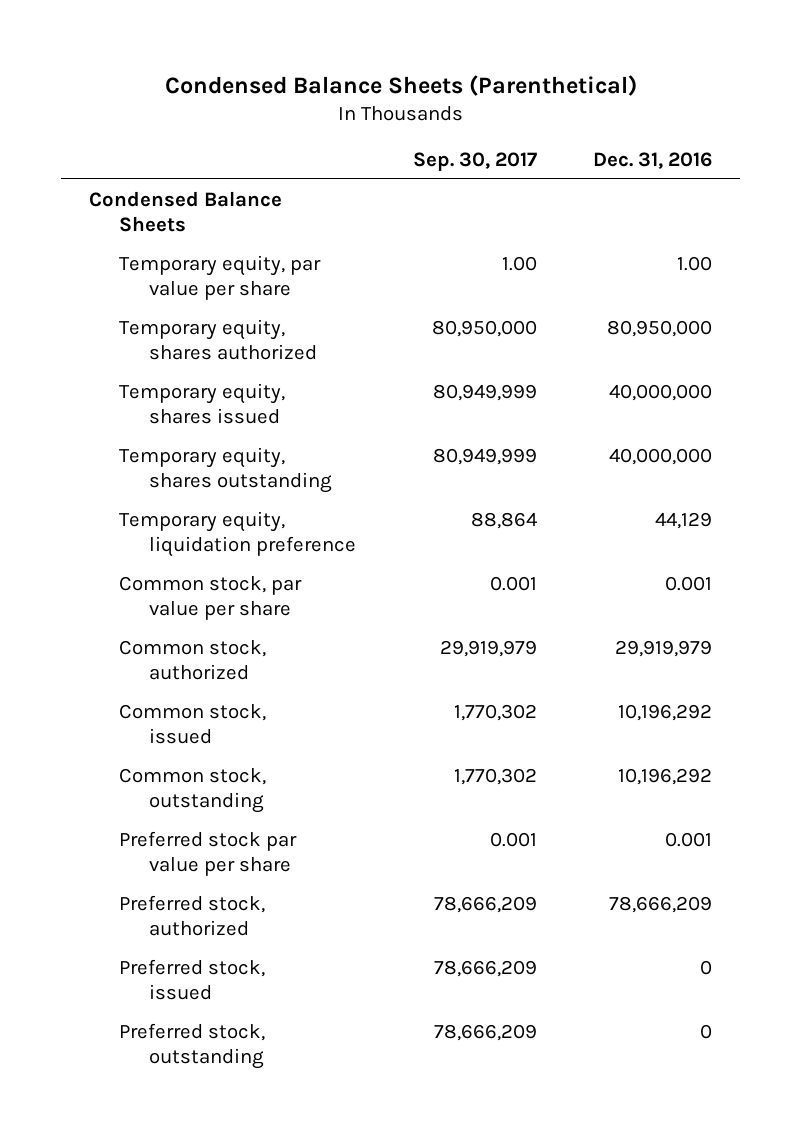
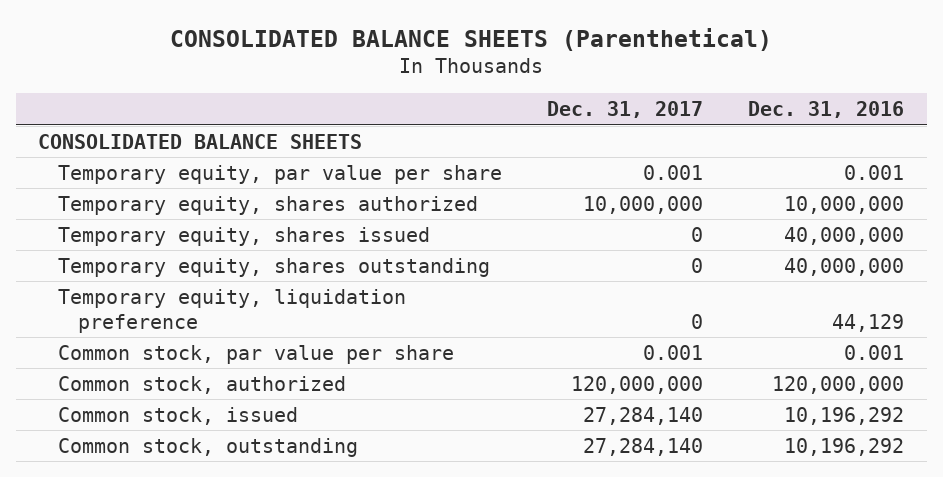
[164,74,637,96] Condensed Balance Sheets (Parenthetical) -> [170,27,773,51] CONSOLIDATED BALANCE SHEETS (Parenthetical)
[412,151,537,171] Sep. 30, 2017 -> none
none -> [547,101,704,119] Dec. 31, 2017
[89,190,283,232] Condensed Balance Sheets -> [38,133,363,149] CONSOLIDATED BALANCE SHEETS
[676,255,712,271] 1.00 -> [844,164,905,180] 0.001
[606,319,712,337] 80,950,000 -> [784,195,905,214] 10,000,000
[614,639,712,657] 29,919,979 -> [772,375,905,394] 120,000,000
[119,830,298,876] Preferred stock par value per share -> none
[119,894,266,936] Preferred stock, authorized -> none
[119,958,266,1000] Preferred stock, issued -> none
[119,1022,266,1069] Preferred stock, outstanding -> none

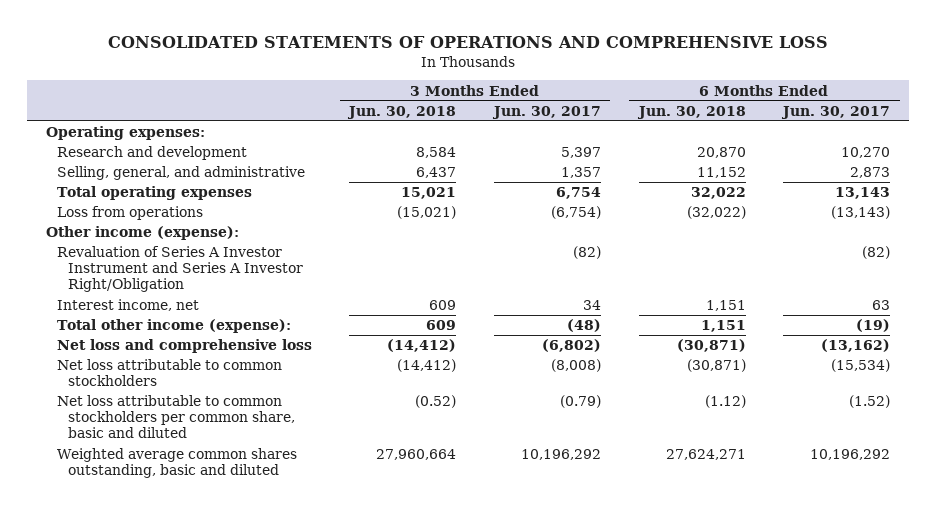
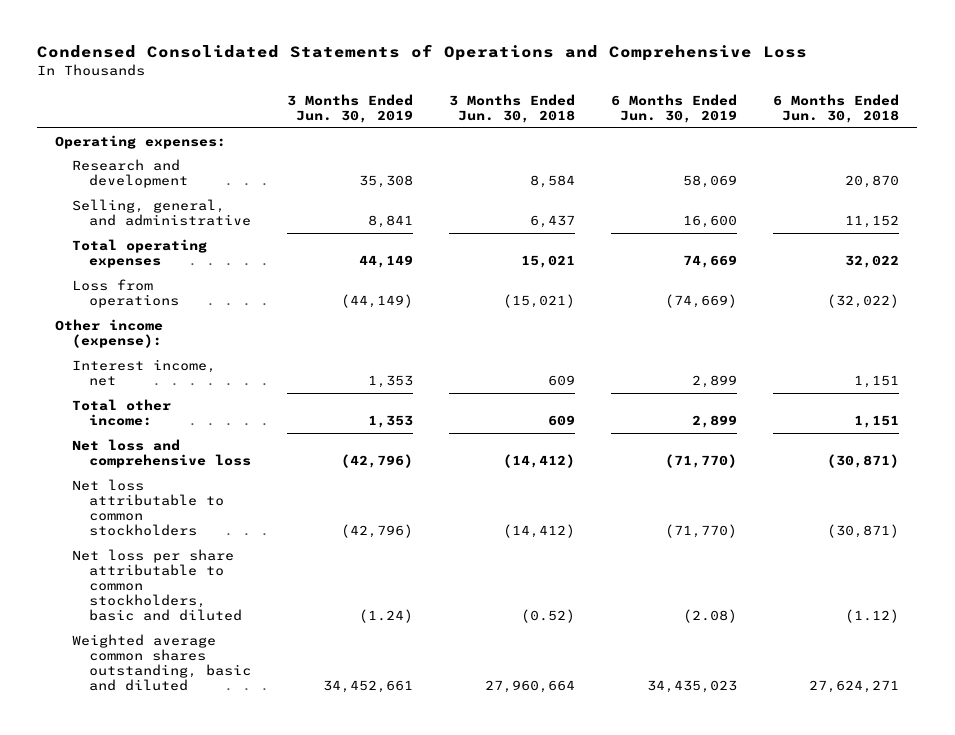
[108,36,829,49] CONSOLIDATED STATEMENTS OF OPERATIONS AND COMPREHENSIVE LOSS -> [37,44,808,62] Condensed Consolidated Statements of Operations and Comprehensive Loss
[492,105,602,119] Jun. 30, 2017 -> none
[781,105,891,119] Jun. 30, 2017 -> none
none -> [287,93,414,123] 3 Months Ended Jun. 30, 2019
none -> [611,93,738,123] 6 Months Ended Jun. 30, 2019
[56,246,303,293] Revaluation of Series A Investor Instrument and Series A Investor Right/Obligation -> none
[56,319,291,334] Total other income (expense): -> [72,398,172,426] Total other income:
[56,395,295,439] Net loss attributable to common stockholders per common share, basic and diluted -> [72,548,243,622] Net loss per share attributable to common stockholders, basic and diluted

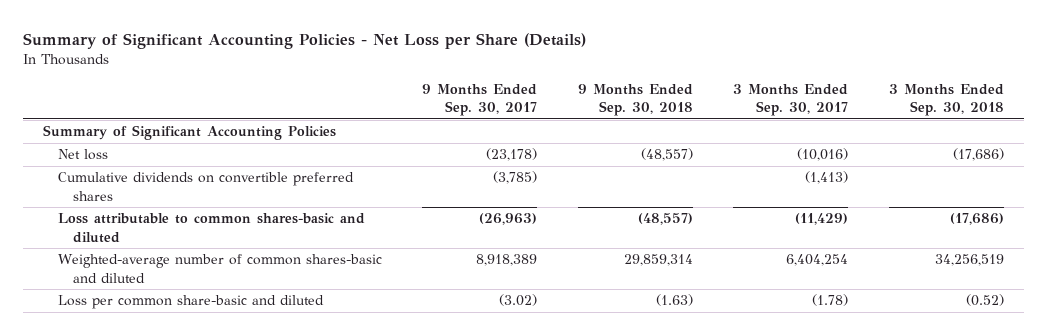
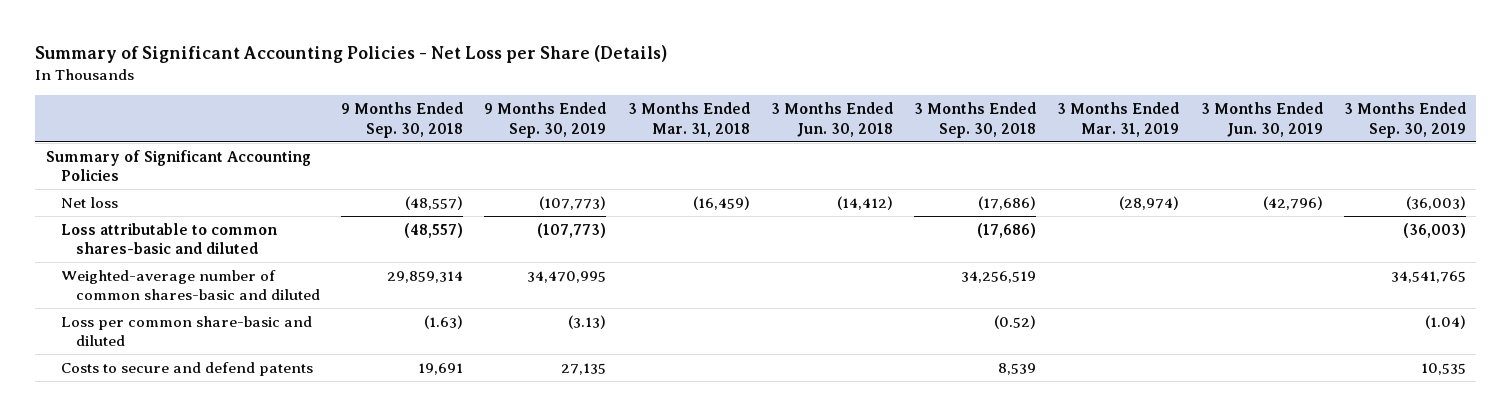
[422,84,538,117] 9 Months Ended Sep. 30, 2017 -> none
[733,84,849,117] 3 Months Ended Sep. 30, 2017 -> none
none -> [484,101,607,138] 9 Months Ended Sep. 30, 2019
none -> [627,101,750,137] 3 Months Ended Mar. 31, 2018
none -> [770,101,893,137] 3 Months Ended Jun. 30, 2018
none -> [1057,101,1180,137] 3 Months Ended Mar. 31, 2019
none -> [1200,101,1323,137] 3 Months Ended Jun. 30, 2019
none -> [1343,101,1466,138] 3 Months Ended Sep. 30, 2019
[57,172,354,201] Cumulative dividends on convertible preferred shares -> none
none -> [60,361,313,376] Costs to secure and defend patents

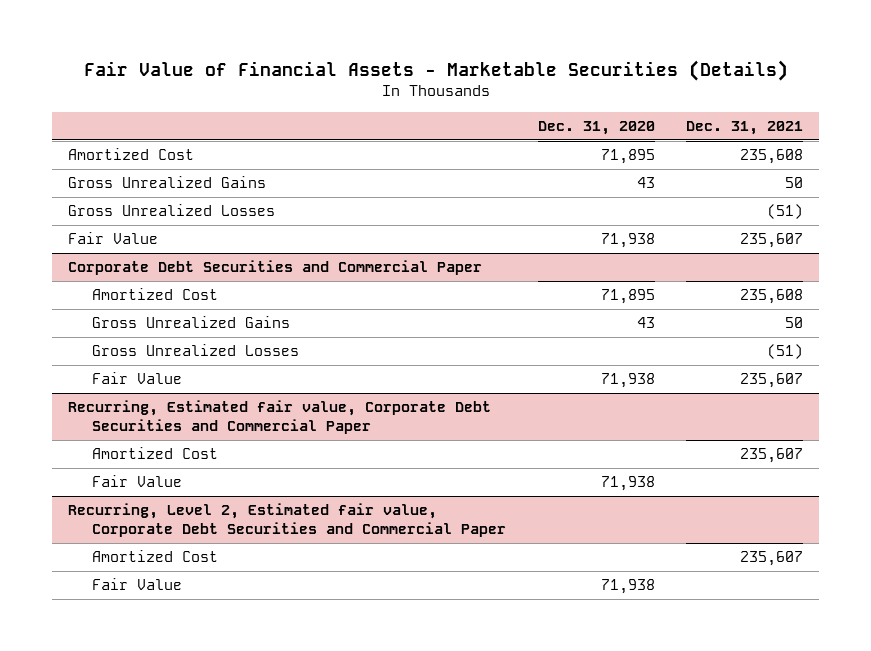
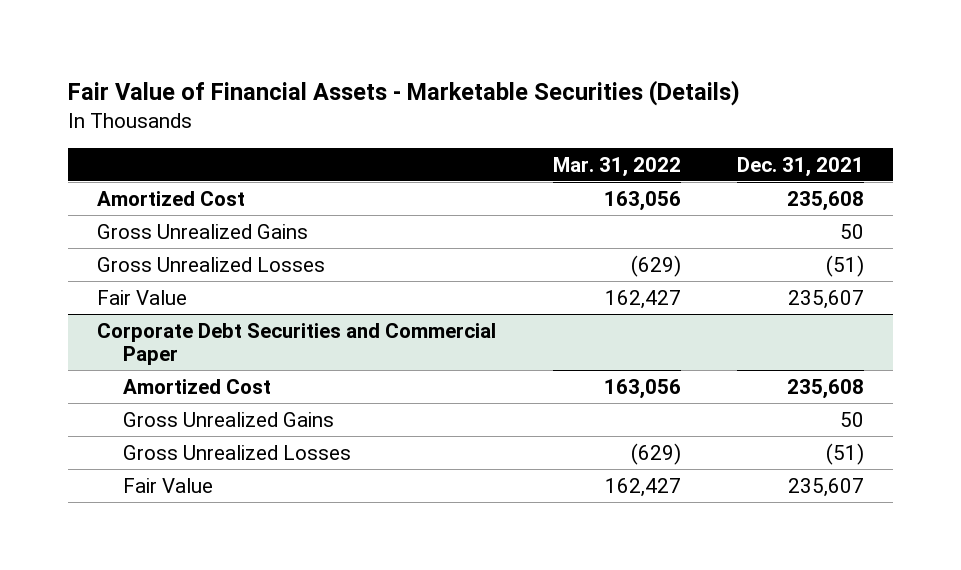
[537,120,655,135] Dec. 31, 2020 -> none
none -> [552,156,681,177] Mar. 31, 2022
[67,400,491,434] Recurring, Estimated fair value, Corporate Debt Securities and Commercial Paper -> none
[92,447,219,460] Amortized Cost -> none
[92,475,183,488] Fair Value -> none
[67,503,507,537] Recurring, Level 2, Estimated fair value, Corporate Debt Securities and Commercial Paper -> none
[92,550,219,563] Amortized Cost -> none
[92,578,183,591] Fair Value -> none

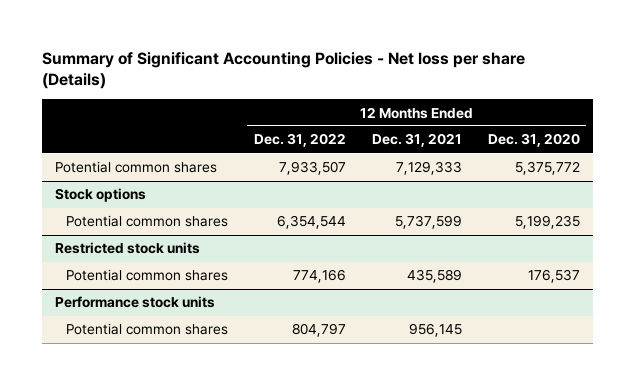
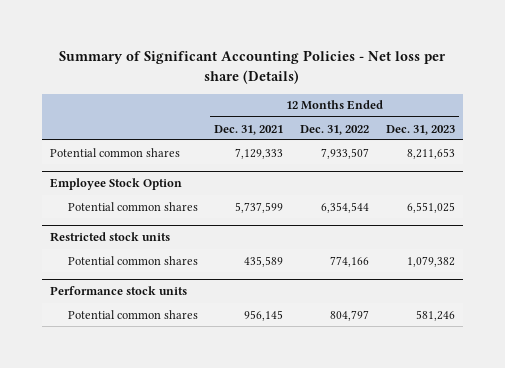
[487,133,580,148] Dec. 31, 2020 -> none
none -> [385,124,455,135] Dec. 31, 2023
[54,188,146,203] Stock options -> [49,178,182,191] Employee Stock Option

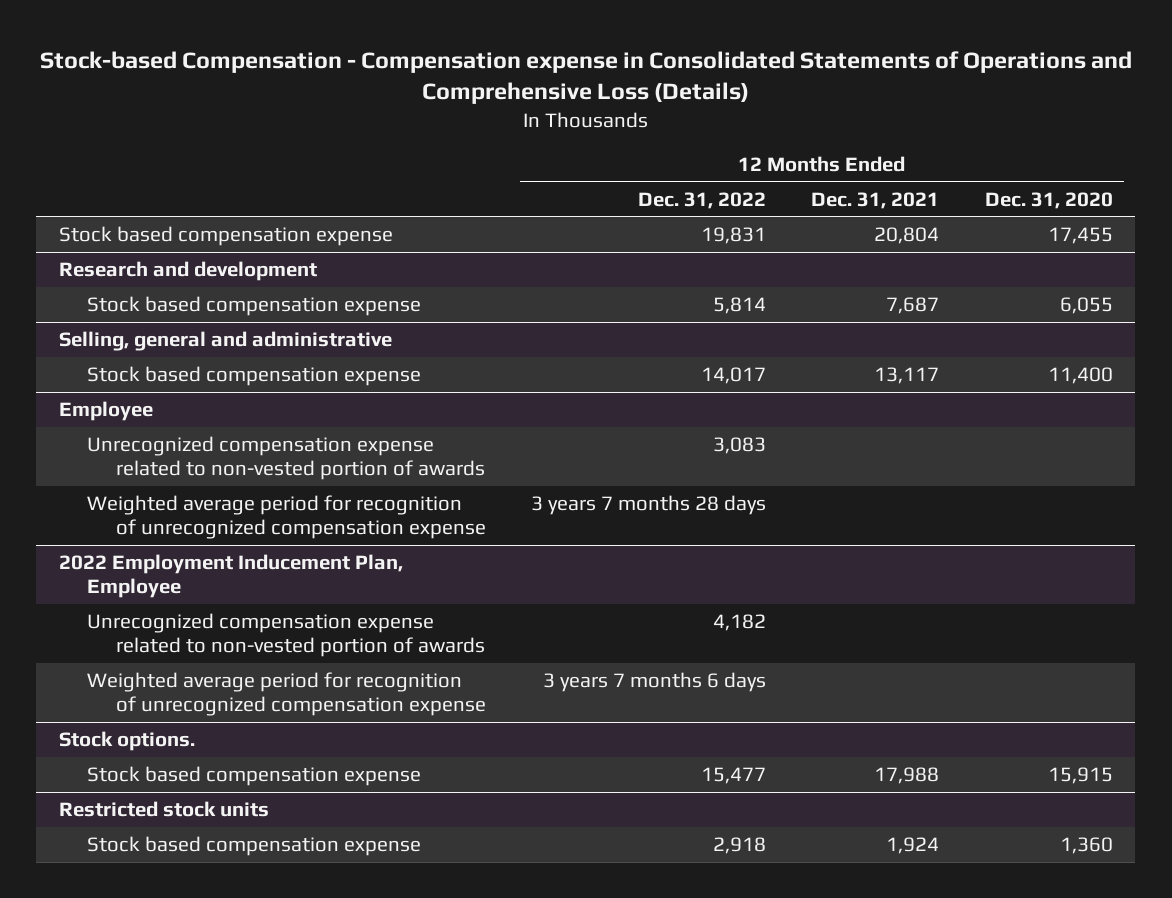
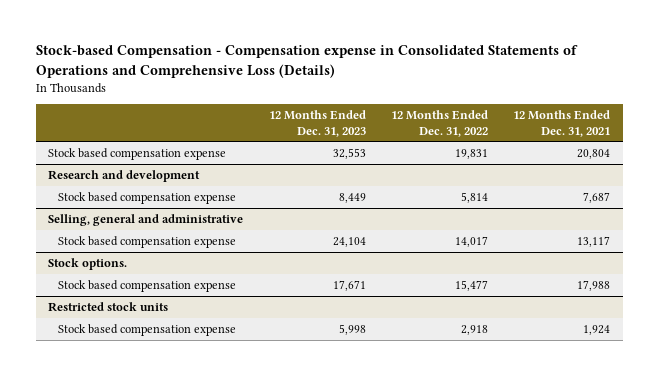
[984,191,1113,209] Dec. 31, 2020 -> none
none -> [268,110,366,137] 12 Months Ended Dec. 31, 2023
[58,400,153,421] Employee -> none
[87,435,485,481] Unrecognized compensation expense related to non-vested portion of awards -> none
[87,494,486,540] Weighted average period for recognition of unrecognized compensation expense -> none
[58,553,403,599] 2022 Employment Inducement Plan, Employee -> none
[87,612,485,658] Unrecognized compensation expense related to non-vested portion of awards -> none
[87,671,486,717] Weighted average period for recognition of unrecognized compensation expense -> none

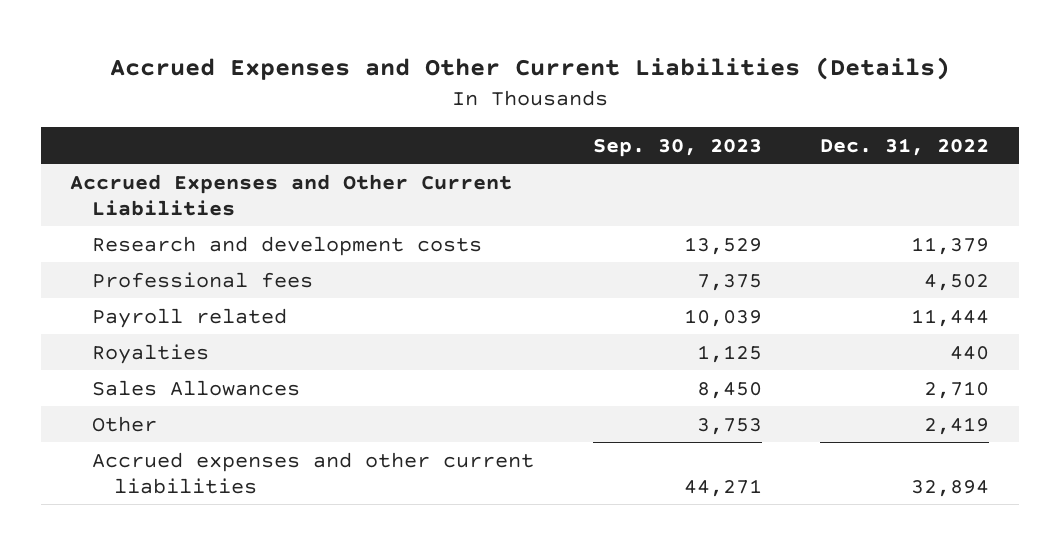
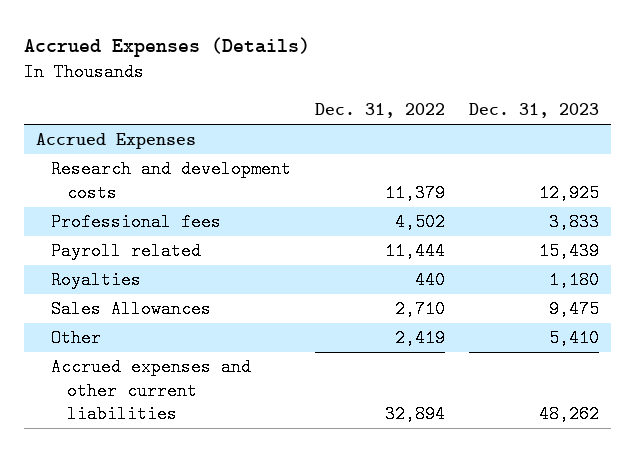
[109,57,950,81] Accrued Expenses and Other Current Liabilities (Details) -> [23,37,310,58] Accrued Expenses (Details)
[592,138,762,157] Sep. 30, 2023 -> none
none -> [468,103,599,119] Dec. 31, 2023
[70,173,513,216] Accrued Expenses and Other Current Liabilities -> [35,133,196,150] Accrued Expenses

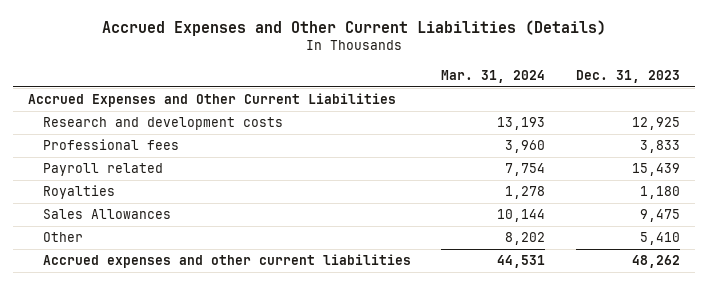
[23,37,310,58] Accrued Expenses (Details) -> [101,19,606,36] Accrued Expenses and Other Current Liabilities (Details)
[315,103,446,119] Dec. 31, 2022 -> none
none -> [441,69,546,83] Mar. 31, 2024
[35,133,196,150] Accrued Expenses -> [27,93,396,108] Accrued Expenses and Other Current Liabilities

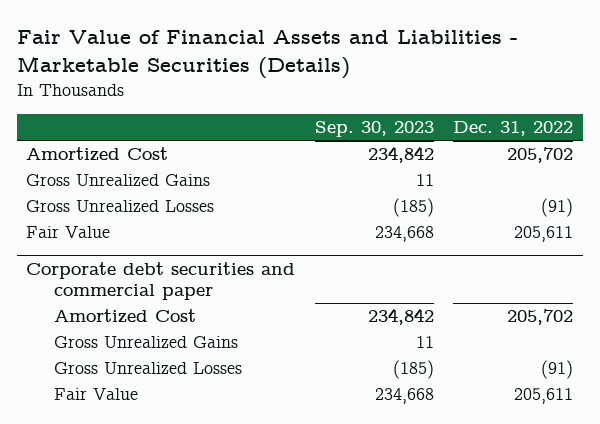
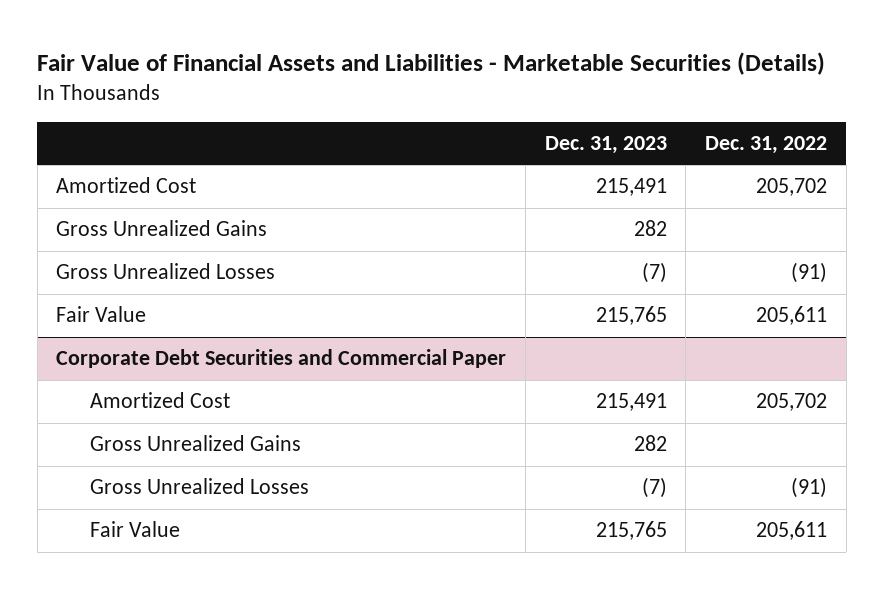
[314,121,434,138] Sep. 30, 2023 -> none
none -> [544,135,667,154] Dec. 31, 2023
[26,261,296,300] Corporate debt securities and commercial paper -> [56,349,507,369] Corporate Debt Securities and Commercial Paper

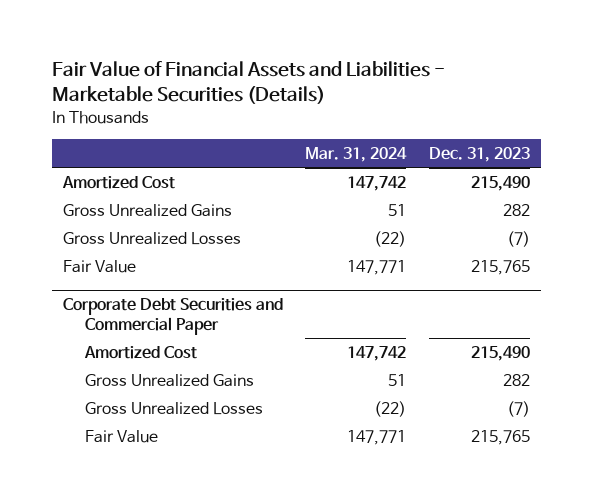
[705,135,828,154] Dec. 31, 2022 -> none
none -> [305,146,408,162] Mar. 31, 2024
[595,178,667,197] 215,491 -> [470,175,530,191] 215,490
[595,393,667,412] 215,491 -> [470,345,530,361] 215,490

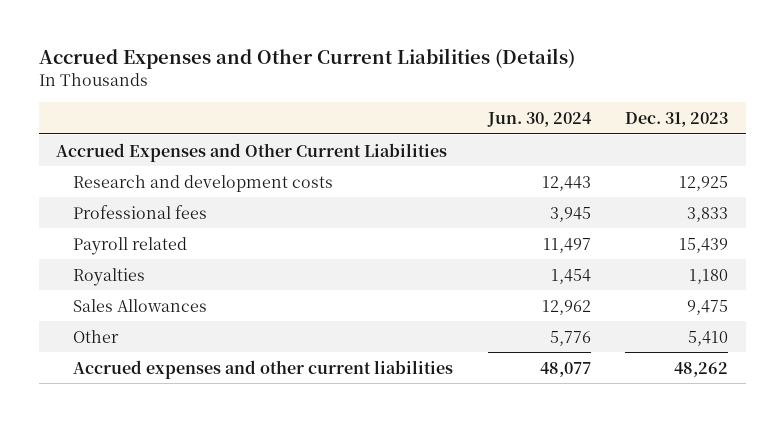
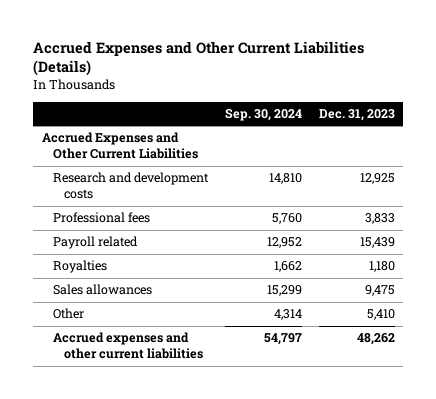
[486,111,592,127] Jun. 30, 2024 -> none
none -> [224,107,302,121] Sep. 30, 2024
[73,298,208,312] Sales Allowances -> [53,284,153,296] Sales allowances

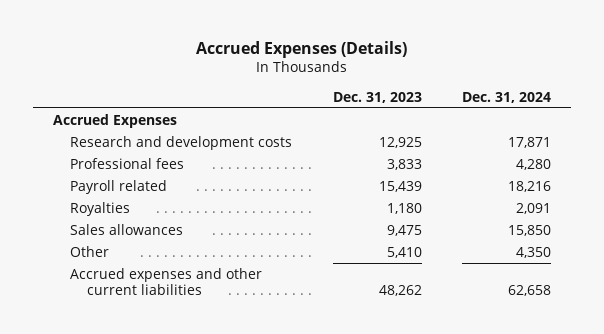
[33,40,365,77] Accrued Expenses and Other Current Liabilities (Details) -> [196,41,408,59] Accrued Expenses (Details)
[224,107,302,121] Sep. 30, 2024 -> none
none -> [462,91,552,103] Dec. 31, 2024
[41,132,199,160] Accrued Expenses and Other Current Liabilities -> [53,113,178,128] Accrued Expenses

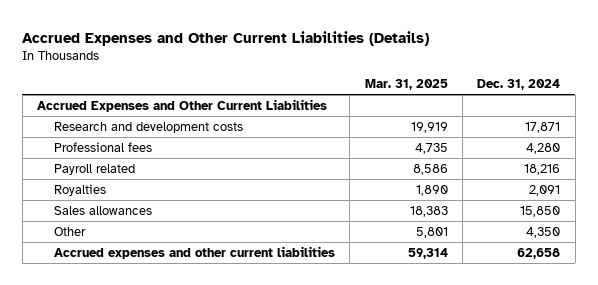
[196,41,408,59] Accrued Expenses (Details) -> [22,30,430,46] Accrued Expenses and Other Current Liabilities (Details)
[332,91,422,103] Dec. 31, 2023 -> none
none -> [364,79,448,91] Mar. 31, 2025
[53,113,178,128] Accrued Expenses -> [37,98,328,112] Accrued Expenses and Other Current Liabilities

